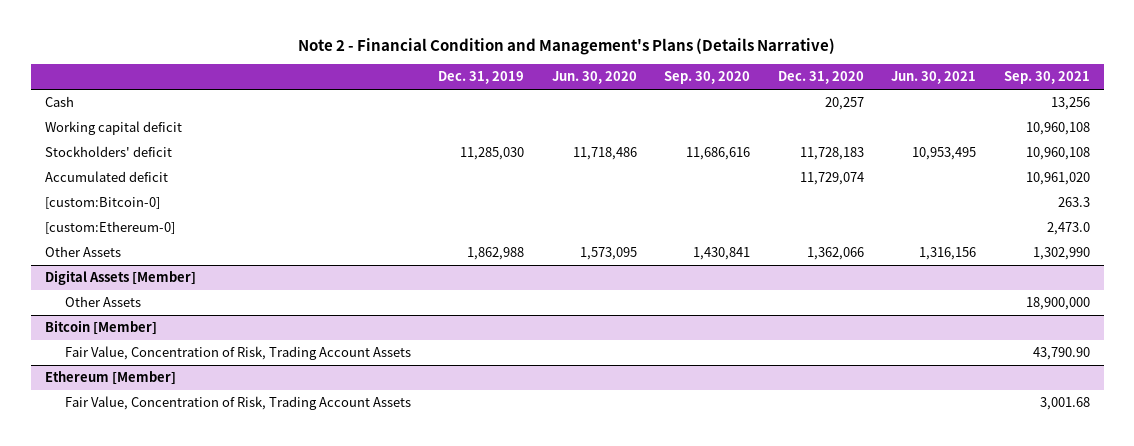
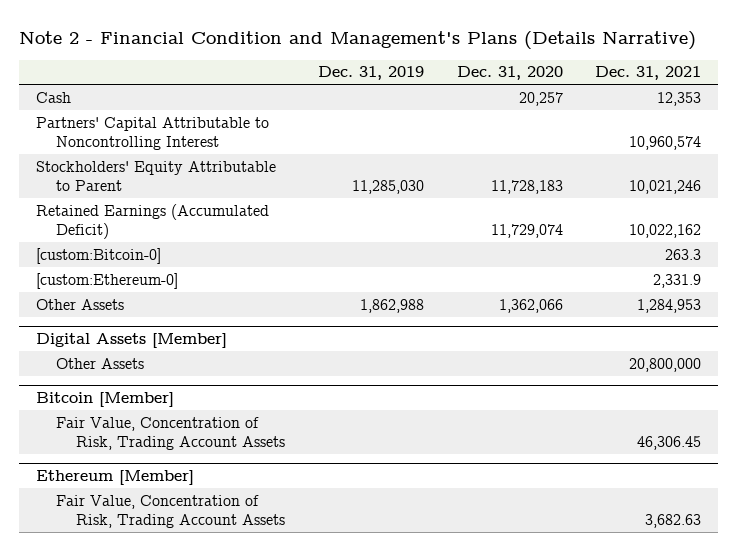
[551,71,637,85] Jun. 30, 2020 -> none
[664,71,751,85] Sep. 30, 2020 -> none
[891,71,977,85] Jun. 30, 2021 -> none
[1003,71,1090,85] Sep. 30, 2021 -> none
none -> [595,66,702,81] Dec. 31, 2021
[44,121,182,136] Working capital deficit -> [35,116,269,151] Partners' Capital Attributable to Noncontrolling Interest
[44,146,172,158] Stockholders' deficit -> [35,160,276,192] Stockholders' Equity Attributable to Parent
[44,171,168,183] Accumulated deficit -> [35,203,269,240] Retained Earnings (Accumulated Deficit)

